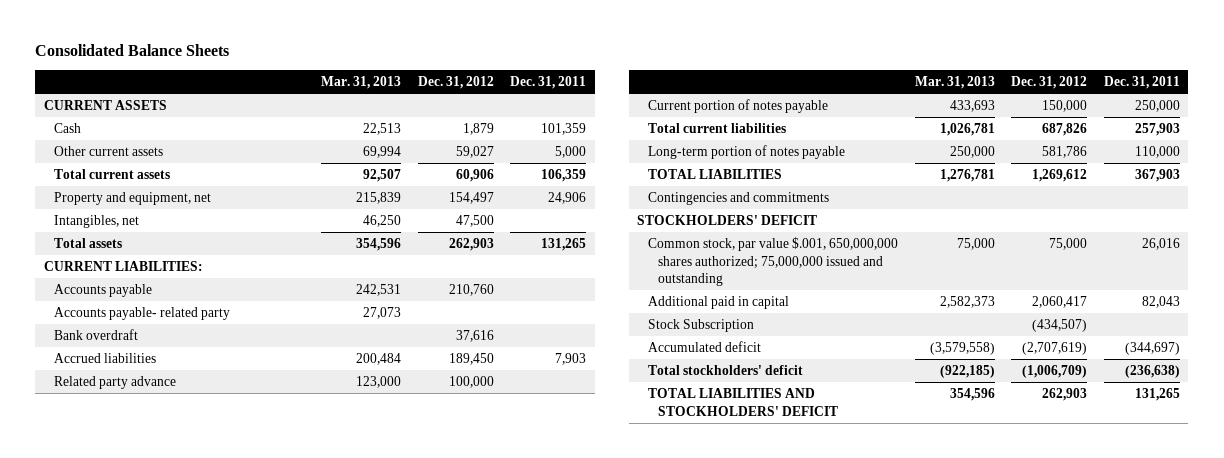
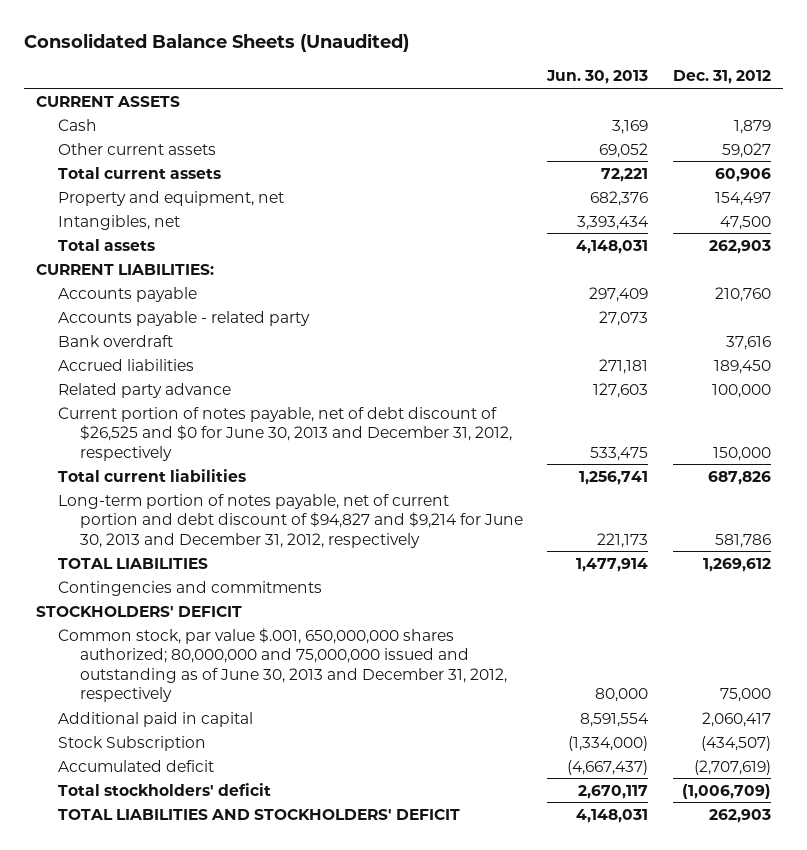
[35,44,230,57] Consolidated Balance Sheets -> [24,33,410,53] Consolidated Balance Sheets (Unaudited)
[320,76,401,90] Mar. 31, 2013 -> none
[510,76,587,90] Dec. 31, 2011 -> none
none -> [546,70,649,85] Jun. 30, 2013
[54,307,231,321] Accounts payable- related party -> [58,310,311,326] Accounts payable - related party
[647,99,828,114] Current portion of notes payable -> [58,406,512,461] Current portion of notes payable, net of debt discount of $26,525 and $0 for June 30, 2013 and December 31, 2012, respectively
[647,145,845,160] Long-term portion of notes payable -> [58,493,523,548] Long-term portion of notes payable, net of current portion and debt discount of $94,827 and $9,214 for June 30, 2013 and December 31, 2012, respectively
[647,237,898,287] Common stock, par value $.001, 650,000,000 shares authorized; 75,000,000 issued and outstanding -> [58,627,507,703] Common stock, par value $.001, 650,000,000 shares authorized; 80,000,000 and 75,000,000 issued and outstanding as of June 30, 2013 and December 31, 2012, respectively

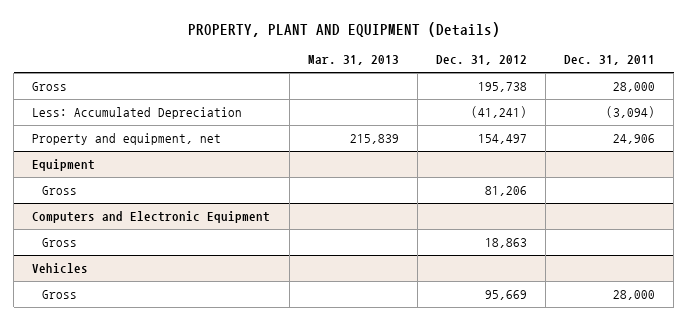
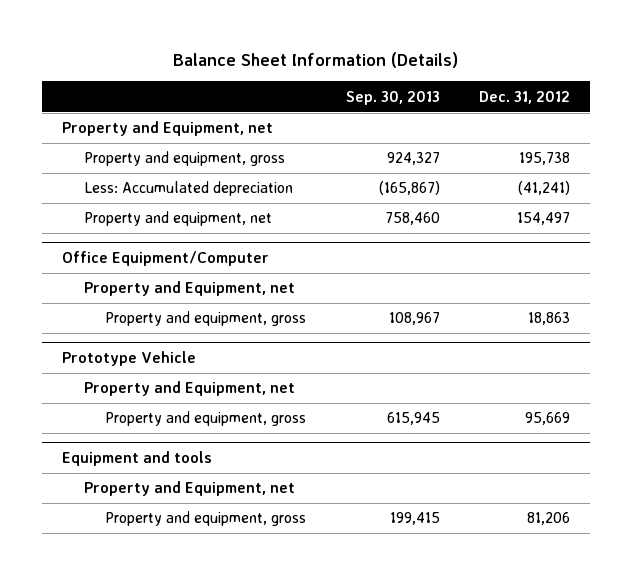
[187,21,500,37] PROPERTY, PLANT AND EQUIPMENT (Details) -> [172,52,458,69] Balance Sheet Information (Details)
[307,55,399,66] Mar. 31, 2013 -> none
[564,55,656,66] Dec. 31, 2011 -> none
none -> [345,90,440,105] Sep. 30, 2013
none -> [61,121,273,137] Property and Equipment, net
[32,81,68,91] Gross -> [83,151,285,167] Property and equipment, gross
[32,106,243,119] Less: Accumulated Depreciation -> [83,181,293,197] Less: Accumulated depreciation
[32,158,96,171] Equipment -> none
[32,210,271,223] Computers and Electronic Equipment -> none
[32,262,89,273] Vehicles -> none
none -> [61,250,269,266] Office Equipment/Computer
none -> [83,281,295,297] Property and Equipment, net
[42,185,78,195] Gross -> [105,311,307,327] Property and equipment, gross
[484,185,527,196] 81,206 -> [527,312,570,326] 18,863
none -> [61,350,196,366] Prototype Vehicle
none -> [83,381,295,397] Property and Equipment, net
[42,237,78,247] Gross -> [105,411,307,427] Property and equipment, gross
[484,237,527,248] 18,863 -> [524,412,570,426] 95,669
none -> [61,450,212,466] Equipment and tools
none -> [83,481,295,497] Property and Equipment, net
[42,289,78,299] Gross -> [105,511,307,527] Property and equipment, gross
[484,289,527,300] 95,669 -> [526,512,570,526] 81,206

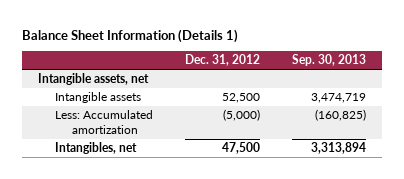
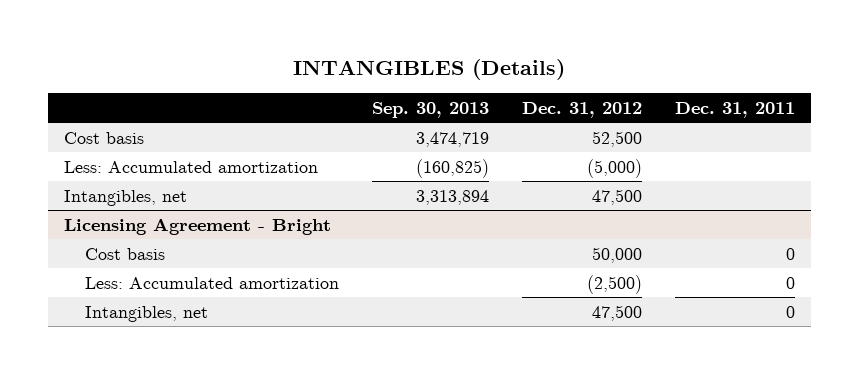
[22,28,239,43] Balance Sheet Information (Details 1) -> [293,59,566,81] INTANGIBLES (Details)
none -> [674,101,795,118] Dec. 31, 2011
[38,73,150,86] Intangible assets, net -> none
[55,92,142,104] Intangible assets -> [64,131,145,144] Cost basis
none -> [64,217,332,235] Licensing Agreement - Bright
none -> [85,247,166,260] Cost basis
none -> [85,276,340,289] Less: Accumulated amortization
none -> [85,305,209,322] Intangibles, net

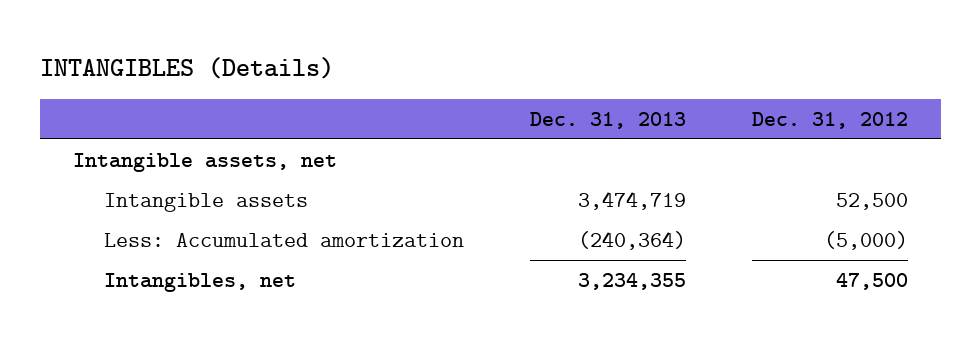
[371,101,489,118] Sep. 30, 2013 -> none
[674,101,795,118] Dec. 31, 2011 -> none
none -> [529,111,686,129] Dec. 31, 2013
none -> [72,153,337,173] Intangible assets, net
[64,131,145,144] Cost basis -> [103,193,308,213] Intangible assets
[64,217,332,235] Licensing Agreement - Bright -> none
[85,247,166,260] Cost basis -> none
[85,276,340,289] Less: Accumulated amortization -> none
[85,305,209,322] Intangibles, net -> none

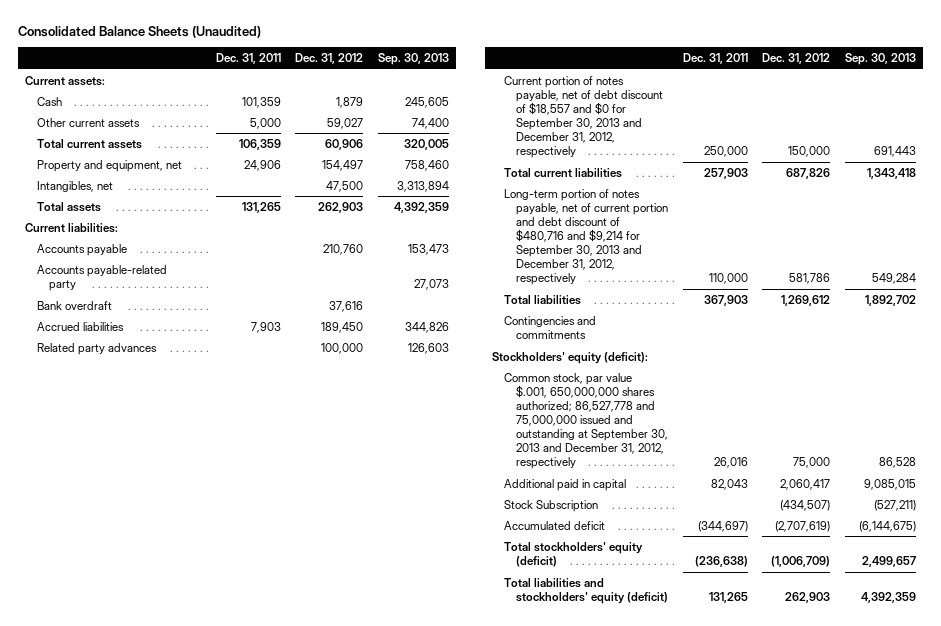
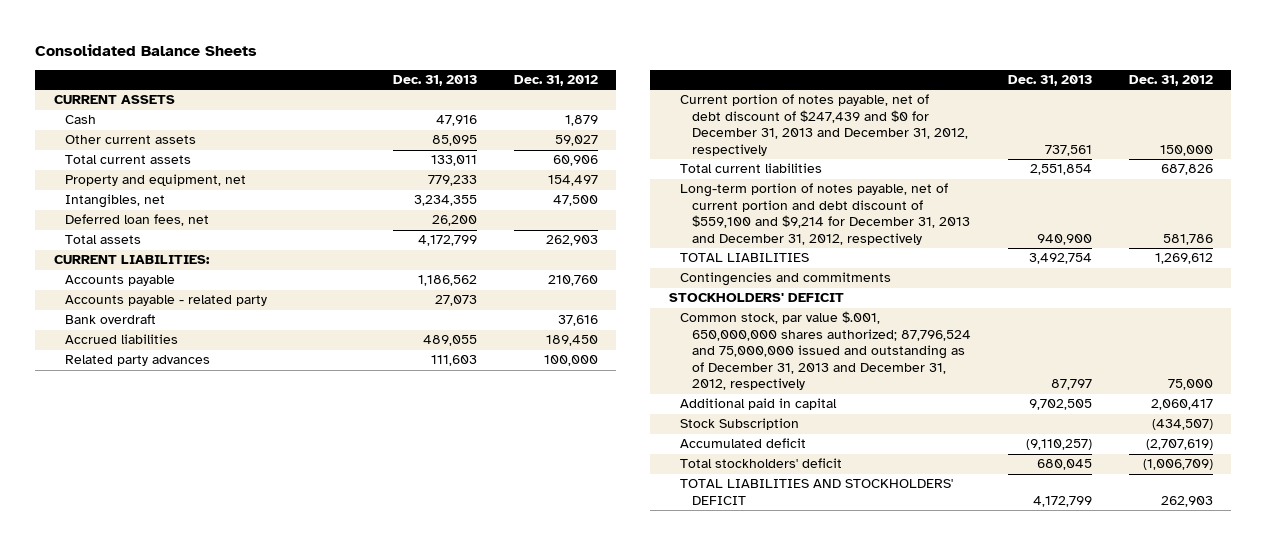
[18,25,262,38] Consolidated Balance Sheets (Unaudited) -> [35,44,258,57] Consolidated Balance Sheets
[215,53,281,65] Dec. 31, 2011 -> none
[377,53,449,66] Sep. 30, 2013 -> none
none -> [392,75,477,87] Dec. 31, 2013
[25,75,106,86] Current assets: -> [53,95,175,105] CURRENT ASSETS
none -> [65,214,210,227] Deferred loan fees, net
[25,222,119,233] Current liabilities: -> [53,255,210,265] CURRENT LIABILITIES:
[37,264,168,291] Accounts payable-related party -> [65,295,268,307] Accounts payable - related party
[504,75,664,159] Current portion of notes payable, net of debt discount of $18,557 and $0 for September 30, 2013 and December 31, 2012, respectively -> [680,94,968,156] Current portion of notes payable, net of debt discount of $247,439 and $0 for December 31, 2013 and December 31, 2012, respectively
[504,188,669,286] Long-term portion of notes payable, net of current portion and debt discount of $480,716 and $9,214 for September 30, 2013 and December 31, 2012, respectively -> [680,183,970,245] Long-term portion of notes payable, net of current portion and debt discount of $559,100 and $9,214 for December 31, 2013 and December 31, 2012, respectively
[504,294,582,305] Total liabilities -> [680,253,810,263] TOTAL LIABILITIES
[492,351,649,364] Stockholders' equity (deficit): -> [668,293,844,303] STOCKHOLDERS' DEFICIT
[504,372,669,470] Common stock, par value $.001, 650,000,000 shares authorized; 86,527,778 and 75,000,000 issued and outstanding at September 30, 2013 and December 31, 2012, respectively -> [680,311,971,391] Common stock, par value $.001, 650,000,000 shares authorized; 87,796,524 and 75,000,000 issued and outstanding as of December 31, 2013 and December 31, 2012, respectively
[504,541,644,567] Total stockholders' equity (deficit) -> [680,458,843,469] Total stockholders' deficit
[504,577,669,604] Total liabilities and stockholders' equity (deficit) -> [680,479,954,505] TOTAL LIABILITIES AND STOCKHOLDERS' DEFICIT

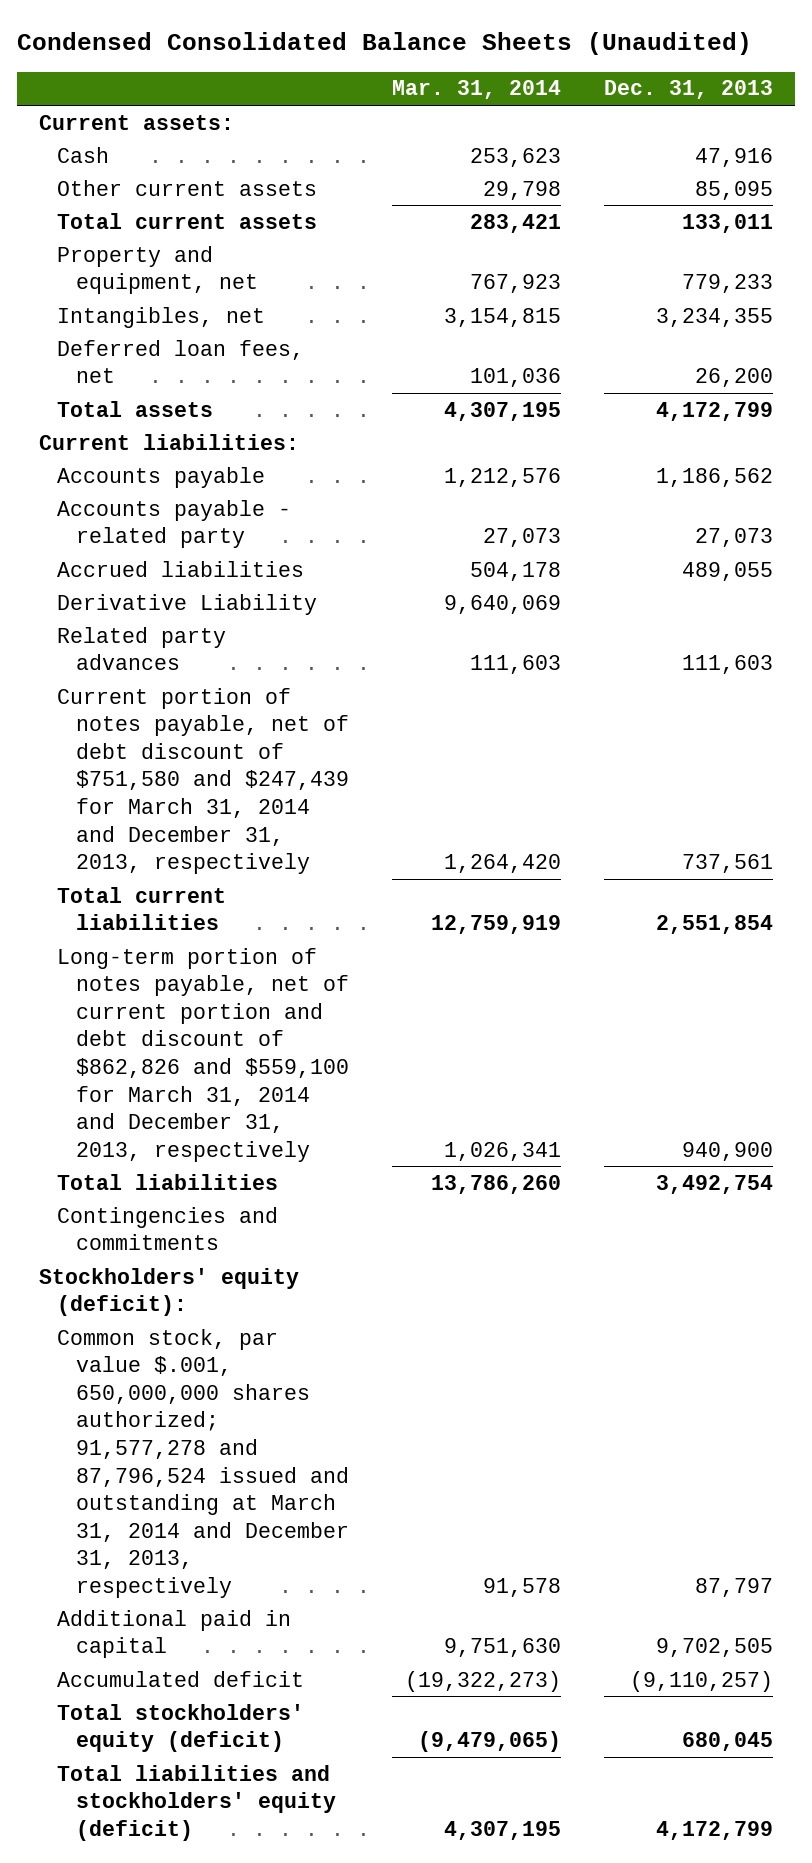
[35,44,258,57] Consolidated Balance Sheets -> [17,32,753,56] Condensed Consolidated Balance Sheets (Unaudited)
[513,75,598,87] Dec. 31, 2012 -> none
none -> [391,80,561,100] Mar. 31, 2014
[53,95,175,105] CURRENT ASSETS -> [38,114,234,130] Current assets:
[53,255,210,265] CURRENT LIABILITIES: -> [38,433,299,450] Current liabilities:
[65,314,157,325] Bank overdraft -> none
none -> [57,593,318,615] Derivative Liability
[680,94,968,156] Current portion of notes payable, net of debt discount of $247,439 and $0 for December 31, 2013 and December 31, 2012, respectively -> [57,687,349,875] Current portion of notes payable, net of debt discount of $751,580 and $247,439 for March 31, 2014 and December 31, 2013, respectively
[680,183,970,245] Long-term portion of notes payable, net of current portion and debt discount of $559,100 and $9,214 for December 31, 2013 and December 31, 2012, respectively -> [57,947,349,1162] Long-term portion of notes payable, net of current portion and debt discount of $862,826 and $559,100 for March 31, 2014 and December 31, 2013, respectively
[680,253,810,263] TOTAL LIABILITIES -> [57,1173,279,1190] Total liabilities
[668,293,844,303] STOCKHOLDERS' DEFICIT -> [38,1267,299,1317] Stockholders' equity (deficit):
[680,311,971,391] Common stock, par value $.001, 650,000,000 shares authorized; 87,796,524 and 75,000,000 issued and outstanding as of December 31, 2013 and December 31, 2012, respectively -> [57,1328,349,1598] Common stock, par value $.001, 650,000,000 shares authorized; 91,577,278 and 87,796,524 issued and outstanding at March 31, 2014 and December 31, 2013, respectively
[680,418,800,431] Stock Subscription -> none
[680,458,843,469] Total stockholders' deficit -> [57,1703,305,1753] Total stockholders' equity (deficit)
[680,479,954,505] TOTAL LIABILITIES AND STOCKHOLDERS' DEFICIT -> [57,1764,336,1841] Total liabilities and stockholders' equity (deficit)

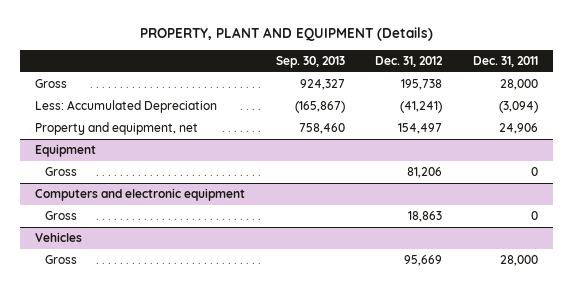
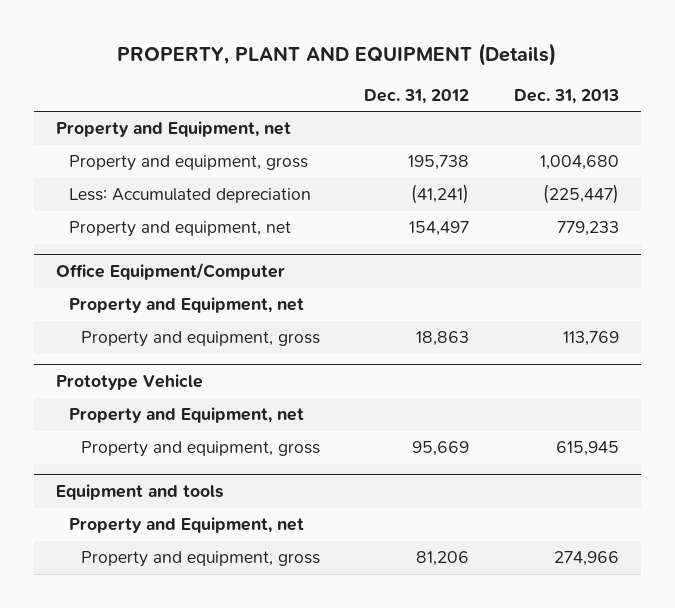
[275,56,345,69] Sep. 30, 2013 -> none
[473,56,539,68] Dec. 31, 2011 -> none
none -> [513,88,619,104] Dec. 31, 2013
none -> [56,121,292,138] Property and Equipment, net
[35,79,68,89] Gross -> [68,155,308,172] Property and equipment, gross
[35,100,218,114] Less: Accumulated Depreciation -> [68,188,311,204] Less: Accumulated depreciation
[35,144,97,158] Equipment -> none
[35,188,246,202] Computers and electronic equipment -> none
[35,232,83,243] Vehicles -> none
none -> [56,263,286,281] Office Equipment/Computer
none -> [68,297,304,314] Property and Equipment, net
[44,167,77,177] Gross -> [80,331,320,348] Property and equipment, gross
[407,167,443,179] 81,206 -> [416,331,470,347] 18,863
none -> [56,374,204,391] Prototype Vehicle
none -> [68,407,304,424] Property and Equipment, net
[44,211,77,221] Gross -> [80,441,320,458] Property and equipment, gross
[408,211,443,223] 18,863 -> [412,441,470,457] 95,669
none -> [56,484,224,501] Equipment and tools
none -> [68,517,304,534] Property and Equipment, net
[44,255,77,265] Gross -> [80,551,320,568] Property and equipment, gross
[404,255,443,267] 95,669 -> [416,551,470,567] 81,206

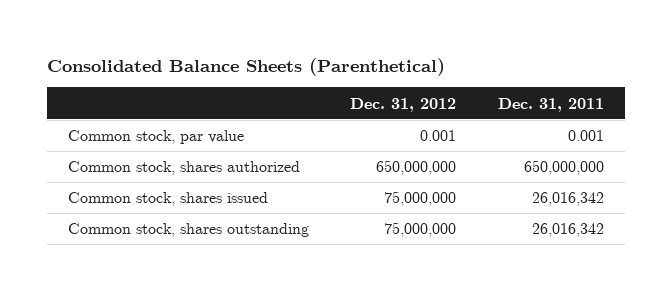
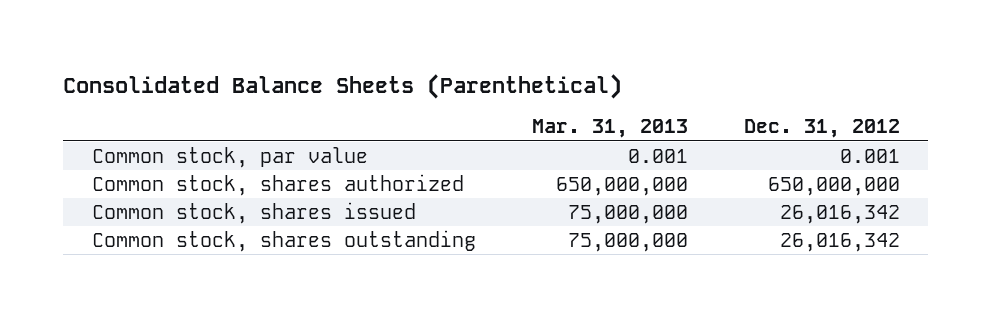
[497,97,604,112] Dec. 31, 2011 -> none
none -> [531,119,688,139] Mar. 31, 2013
[384,191,457,207] 75,000,000 -> [780,204,901,224] 26,016,342
[384,222,457,238] 75,000,000 -> [780,232,901,252] 26,016,342

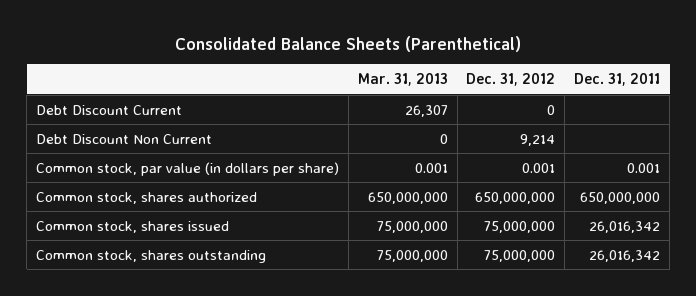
none -> [574,73,661,87] Dec. 31, 2011
none -> [35,104,182,115] Debt Discount Current
none -> [35,133,212,144] Debt Discount Non Current
[91,146,368,168] Common stock, par value -> [35,161,339,176] Common stock, par value (in dollars per share)
[780,204,901,224] 26,016,342 -> [484,220,556,233] 75,000,000
[780,232,901,252] 26,016,342 -> [484,249,556,262] 75,000,000

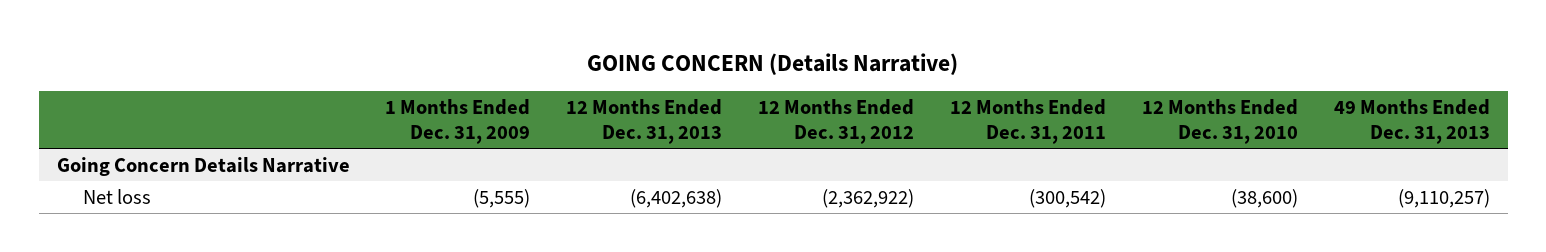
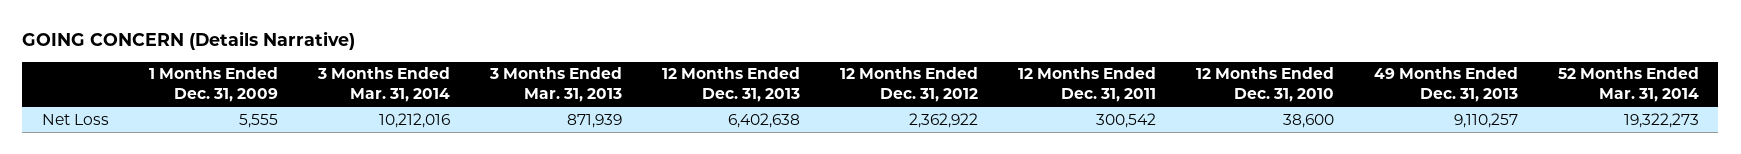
none -> [317,67,451,103] 3 Months Ended Mar. 31, 2014
none -> [489,67,623,103] 3 Months Ended Mar. 31, 2013
none -> [1557,67,1699,103] 52 Months Ended Mar. 31, 2014
[56,156,350,176] Going Concern Details Narrative -> none
[83,188,152,204] Net loss -> [42,113,110,125] Net Loss
[473,188,531,208] (5,555) -> [239,113,279,128] 5,555
[630,188,723,208] (6,402,638) -> [728,112,801,128] 6,402,638
[822,188,915,208] (2,362,922) -> [908,112,978,128] 2,362,922
[1029,188,1107,208] (300,542) -> [1095,112,1156,128] 300,542
[1230,188,1298,208] (38,600) -> [1282,113,1334,128] 38,600
[1397,188,1490,208] (9,110,257) -> [1453,112,1518,128] 9,110,257

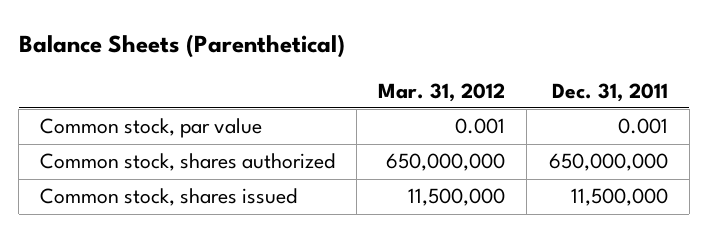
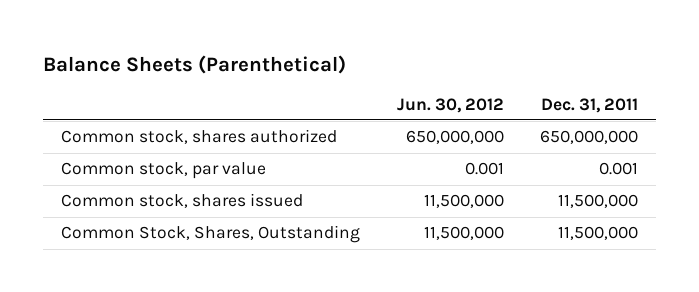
[378,82,506,102] Mar. 31, 2012 -> none
none -> [396,97,504,113] Jun. 30, 2012
[40,118,263,139] Common stock, par value -> [61,162,267,180] Common stock, par value
none -> [61,225,361,244] Common Stock, Shares, Outstanding

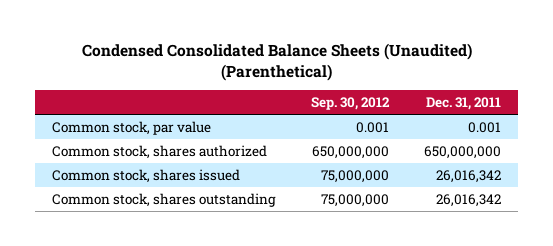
[43,54,347,74] Balance Sheets (Parenthetical) -> [81,42,472,81] Condensed Consolidated Balance Sheets (Unaudited) (Parenthetical)
[396,97,504,113] Jun. 30, 2012 -> none
none -> [311,96,391,110] Sep. 30, 2012
[61,129,338,145] Common stock, shares authorized -> [52,144,268,159] Common stock, shares authorized
[558,194,639,209] 11,500,000 -> [435,169,501,183] 26,016,342
[61,225,361,244] Common Stock, Shares, Outstanding -> [52,192,277,207] Common stock, shares outstanding
[558,226,639,241] 11,500,000 -> [435,193,501,207] 26,016,342

